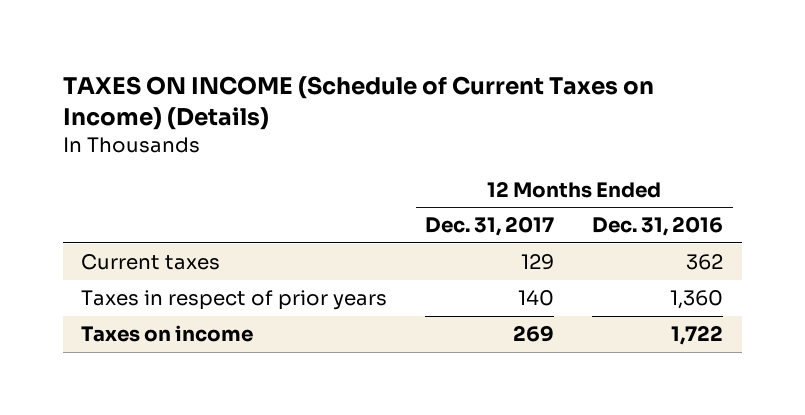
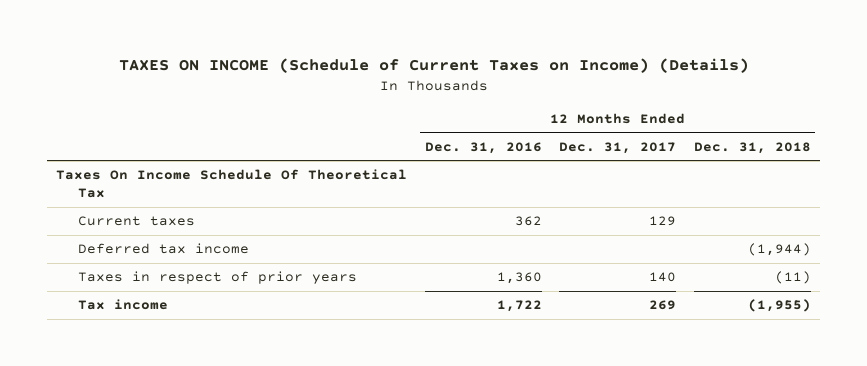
none -> [694,141,812,154] Dec. 31, 2018
none -> [56,169,408,198] Taxes On Income Schedule Of Theoretical Tax
none -> [78,243,250,255] Deferred tax income
[81,325,254,343] Taxes on income -> [78,299,169,311] Tax income

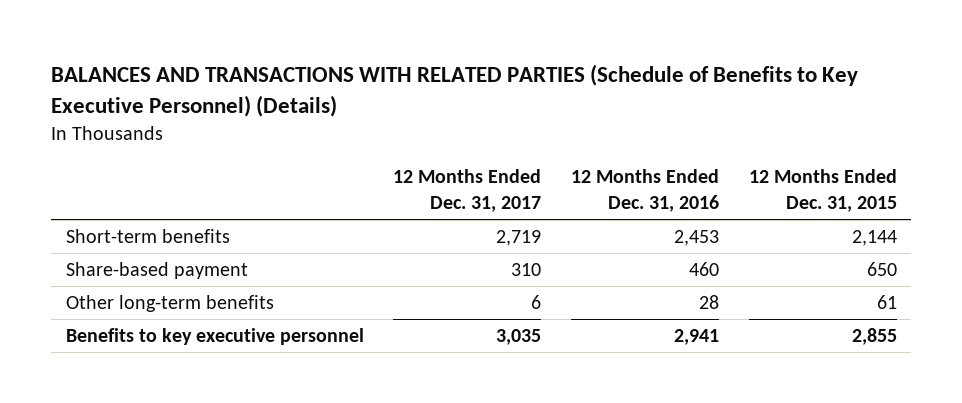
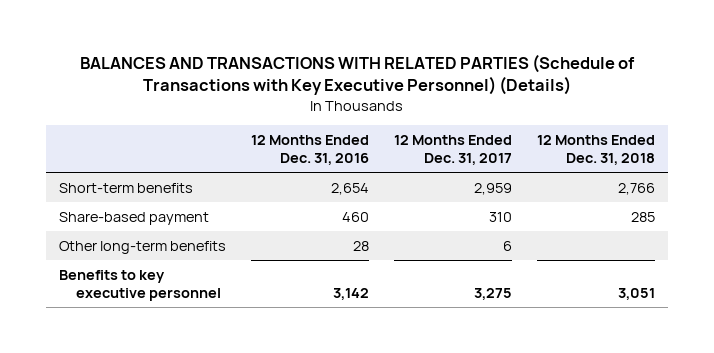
[50,63,858,118] BALANCES AND TRANSACTIONS WITH RELATED PARTIES (Schedule of Benefits to Key Executive Personnel) (Details) -> [80,53,636,96] BALANCES AND TRANSACTIONS WITH RELATED PARTIES (Schedule of Transactions with Key Executive Personnel) (Details)
[748,169,897,213] 12 Months Ended Dec. 31, 2015 -> none
none -> [537,134,656,166] 12 Months Ended Dec. 31, 2018
[496,230,542,247] 2,719 -> [474,182,513,195] 2,959
[673,230,719,247] 2,453 -> [331,182,370,195] 2,654
[496,329,542,346] 3,035 -> [474,287,513,300] 3,275
[673,329,719,346] 2,941 -> [333,287,370,300] 3,142

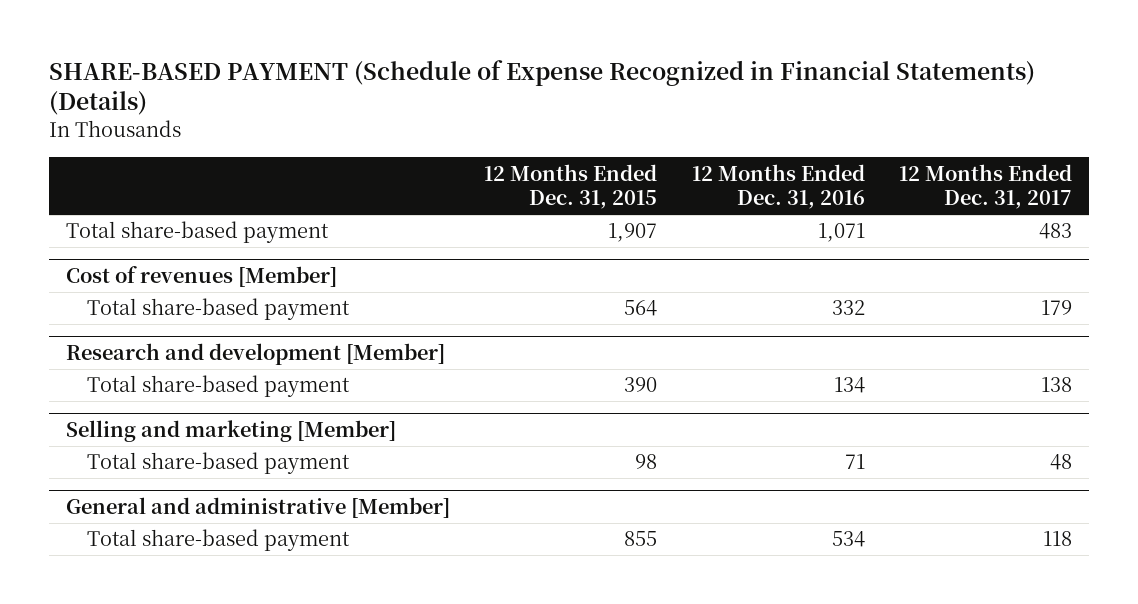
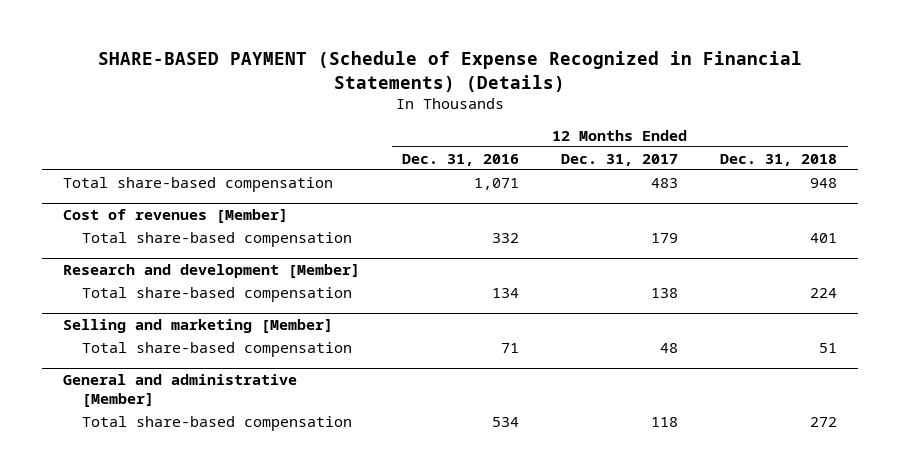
[484,163,658,210] 12 Months Ended Dec. 31, 2015 -> none
none -> [720,153,838,166] Dec. 31, 2018
[65,221,329,244] Total share-based payment -> [62,176,333,192] Total share-based compensation
[86,298,350,321] Total share-based payment -> [81,231,352,247] Total share-based compensation
[86,375,350,398] Total share-based payment -> [81,286,352,302] Total share-based compensation
[86,452,350,475] Total share-based payment -> [81,341,352,357] Total share-based compensation
[86,529,350,552] Total share-based payment -> [81,415,352,431] Total share-based compensation

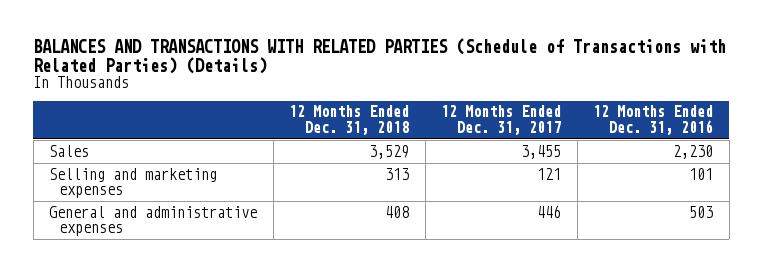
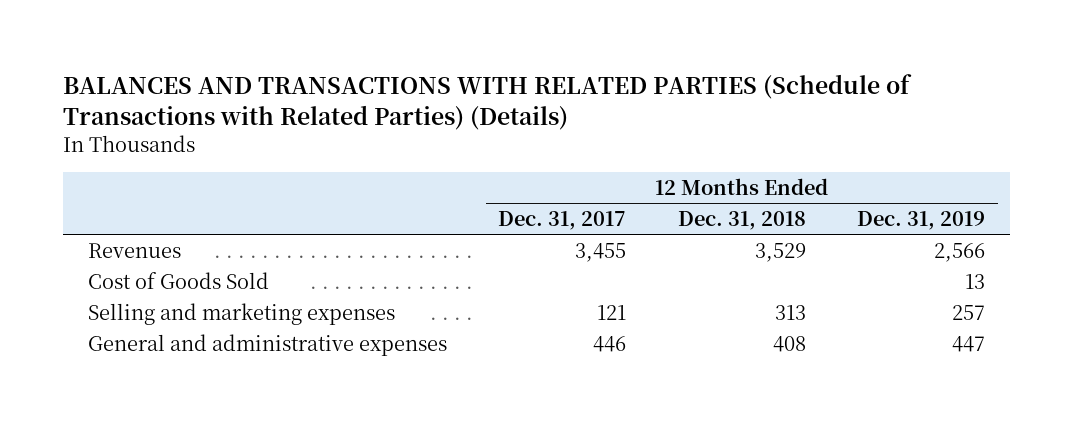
[593,105,714,135] 12 Months Ended Dec. 31, 2016 -> none
none -> [856,211,985,231] Dec. 31, 2019
[49,144,90,157] Sales -> [88,242,182,258] Revenues
none -> [88,271,270,289] Cost of Goods Sold

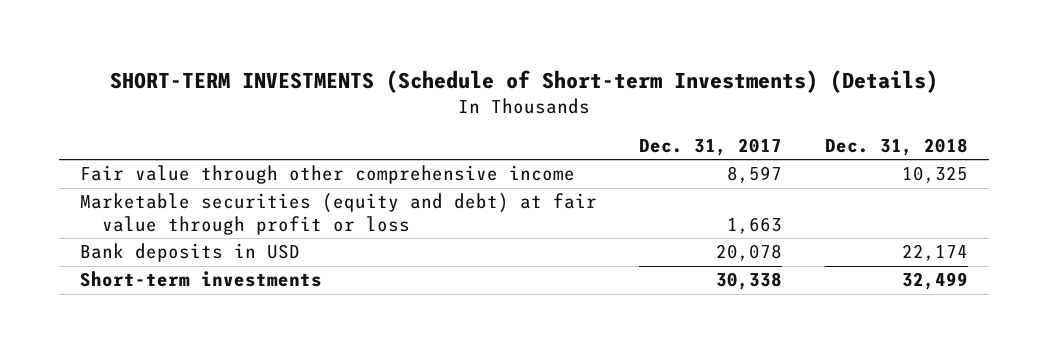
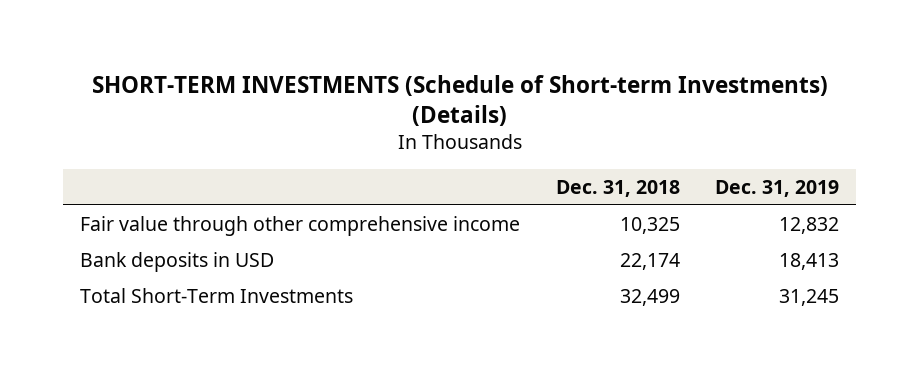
[639,138,783,157] Dec. 31, 2017 -> none
none -> [714,179,839,197] Dec. 31, 2019
[79,193,597,235] Marketable securities (equity and debt) at fair value through profit or loss -> none
[79,271,322,288] Short-term investments -> [80,288,354,304] Total Short-Term Investments

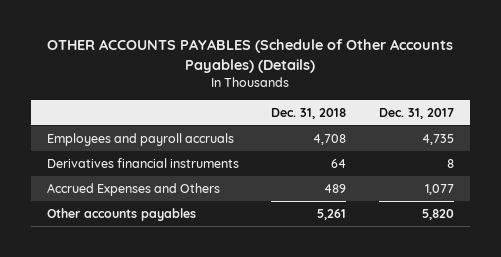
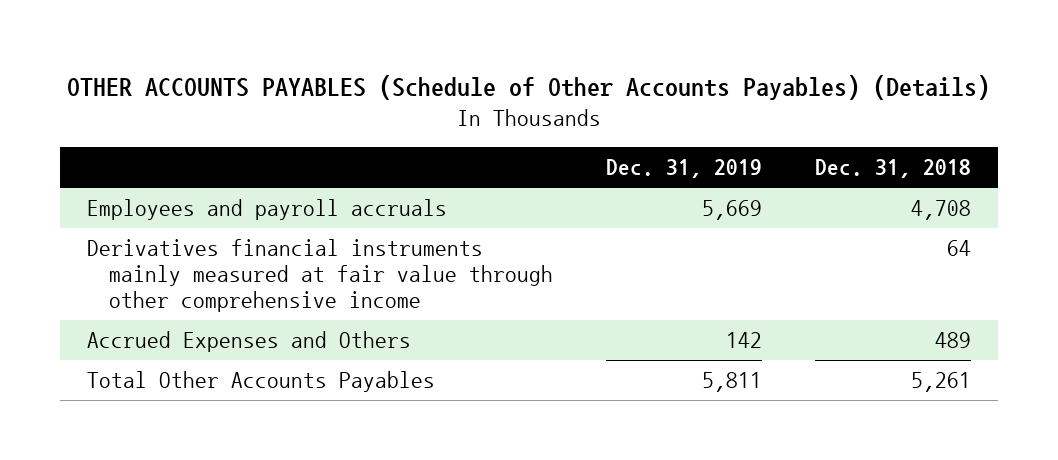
[378,107,454,119] Dec. 31, 2017 -> none
none -> [606,159,763,179] Dec. 31, 2019
[46,157,239,168] Derivatives financial instruments -> [86,239,553,313] Derivatives financial instruments mainly measured at fair value through other comprehensive income
[46,207,196,221] Other accounts payables -> [86,371,435,393] Total Other Accounts Payables

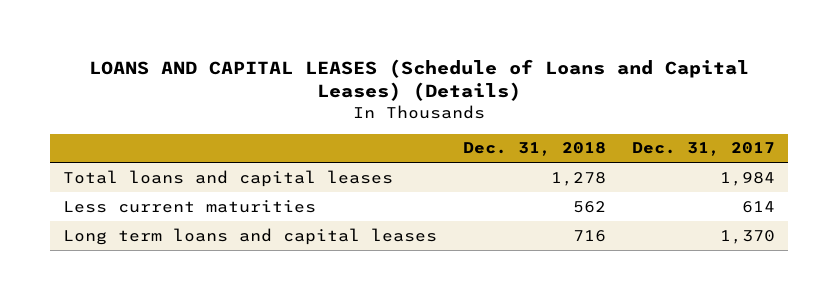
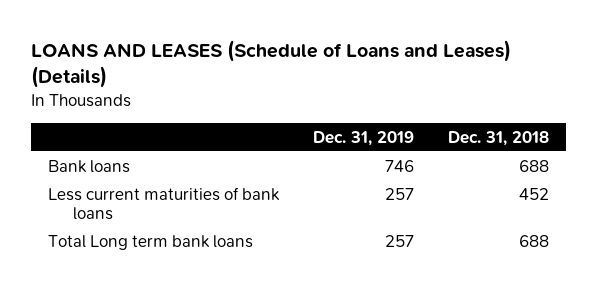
[88,58,749,102] LOANS AND CAPITAL LEASES (Schedule of Loans and Capital Leases) (Details) -> [30,40,511,89] LOANS AND LEASES (Schedule of Loans and Leases) (Details)
[632,142,776,157] Dec. 31, 2017 -> none
none -> [313,130,415,146] Dec. 31, 2019
[62,169,393,187] Total loans and capital leases -> none
none -> [47,159,130,173] Bank loans
[62,199,316,213] Less current maturities -> [47,186,280,220] Less current maturities of bank loans
[572,200,606,213] 562 -> [519,187,550,200] 452
[62,227,437,245] Long term loans and capital leases -> [47,234,253,250] Total Long term bank loans
[572,229,606,242] 716 -> [519,234,550,247] 688

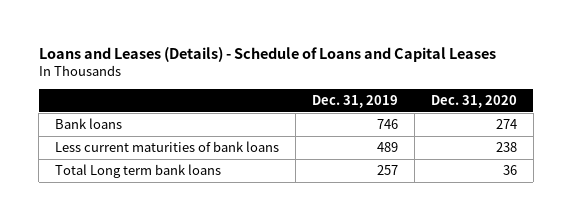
[30,40,511,89] LOANS AND LEASES (Schedule of Loans and Leases) (Details) -> [38,46,496,62] Loans and Leases (Details) - Schedule of Loans and Capital Leases
[448,130,550,146] Dec. 31, 2018 -> none
none -> [430,94,517,108] Dec. 31, 2020
[385,187,415,200] 257 -> [377,142,399,153] 489

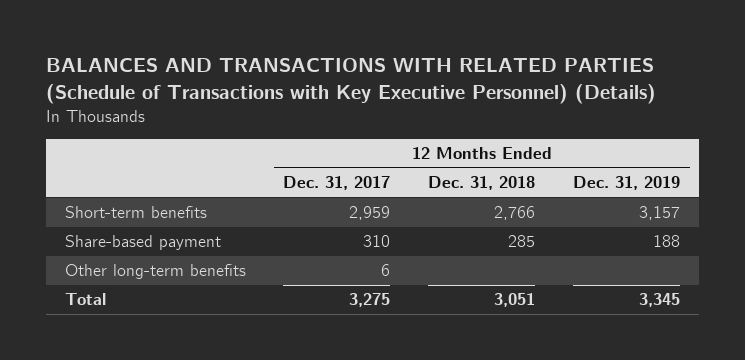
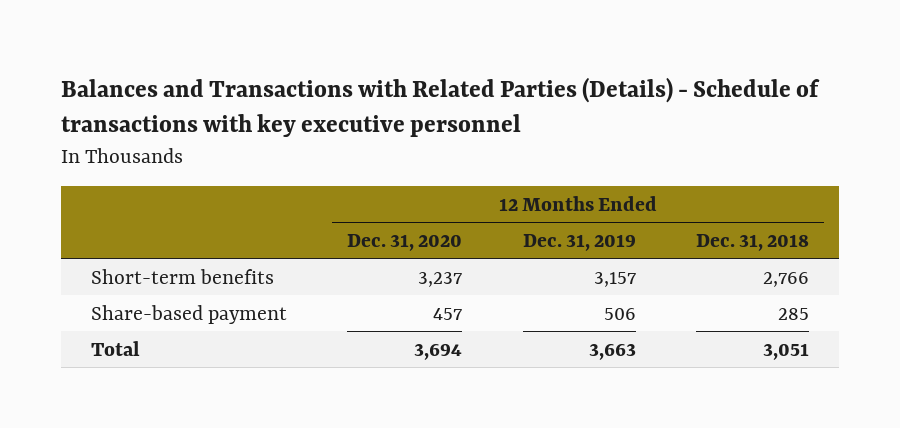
[45,58,656,104] BALANCES AND TRANSACTIONS WITH RELATED PARTIES (Schedule of Transactions with Key Executive Personnel) (Details) -> [60,76,820,138] Balances and Transactions with Related Parties (Details) - Schedule of transactions with key executive personnel
[283,176,391,191] Dec. 31, 2017 -> none
none -> [347,233,463,251] Dec. 31, 2020
[64,264,246,280] Other long-term benefits -> none
[653,235,681,248] 188 -> [603,307,636,320] 506
[639,293,681,308] 3,345 -> [588,342,636,360] 3,663

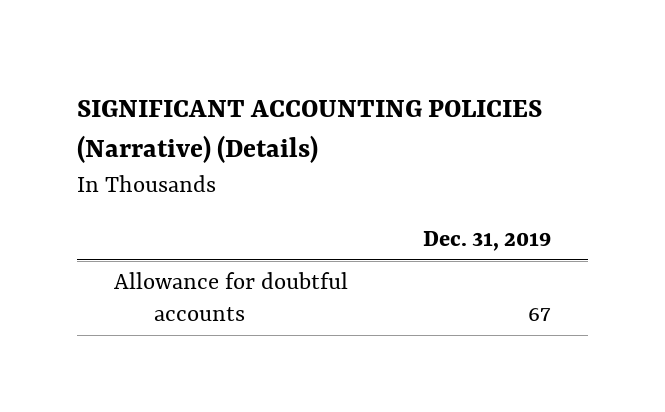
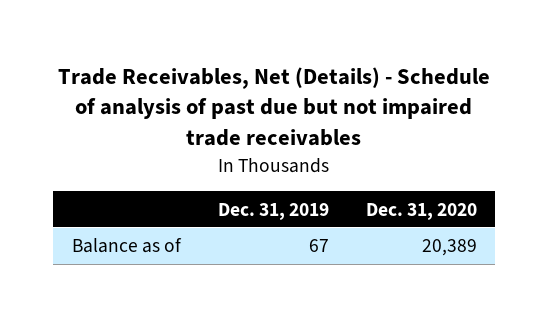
[77,100,543,164] SIGNIFICANT ACCOUNTING POLICIES (Narrative) (Details) -> [58,66,491,146] Trade Receivables, Net (Details) - Schedule of analysis of past due but not impaired trade receivables
none -> [365,202,477,220] Dec. 31, 2020
[114,272,349,322] Allowance for doubtful accounts -> [71,238,182,254] Balance as of

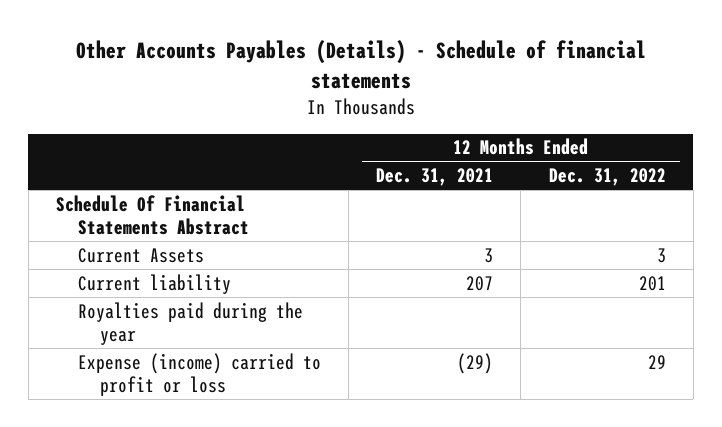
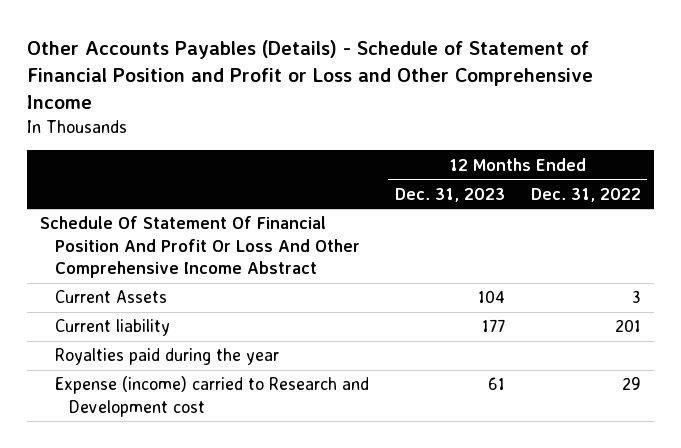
[75,40,646,90] Other Accounts Payables (Details) - Schedule of financial statements -> [27,39,594,110] Other Accounts Payables (Details) - Schedule of Statement of Financial Position and Profit or Loss and Other Comprehensive Income
[376,168,494,187] Dec. 31, 2021 -> none
none -> [394,187,505,202] Dec. 31, 2023
[56,194,249,235] Schedule Of Financial Statements Abstract -> none
none -> [40,216,360,279] Schedule Of Statement Of Financial Position And Profit Or Loss And Other Comprehensive Income Abstract
[77,352,321,396] Expense (income) carried to profit or loss -> [54,376,369,417] Expense (income) carried to Research and Development cost

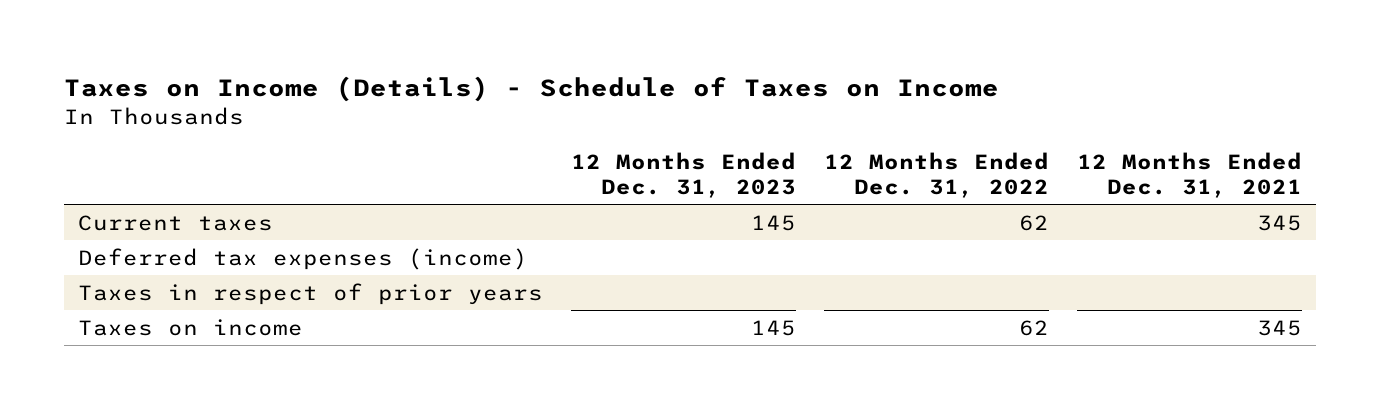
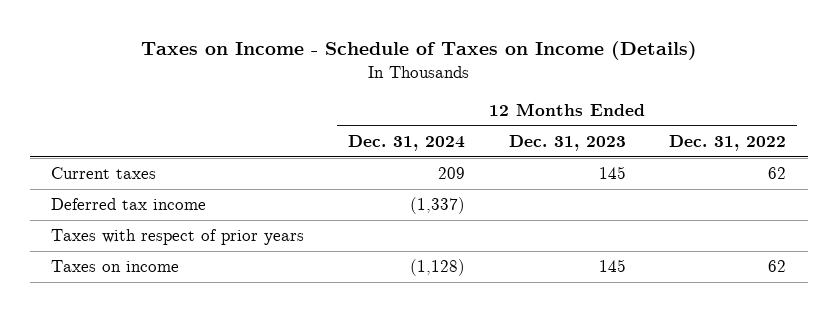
[64,76,1000,103] Taxes on Income (Details) - Schedule of Taxes on Income -> [140,41,697,61] Taxes on Income - Schedule of Taxes on Income (Details)
[1077,151,1303,198] 12 Months Ended Dec. 31, 2021 -> none
none -> [348,134,466,151] Dec. 31, 2024
[78,247,529,270] Deferred tax expenses (income) -> [51,198,207,211] Deferred tax income
[78,282,544,305] Taxes in respect of prior years -> [51,229,305,246] Taxes with respect of prior years

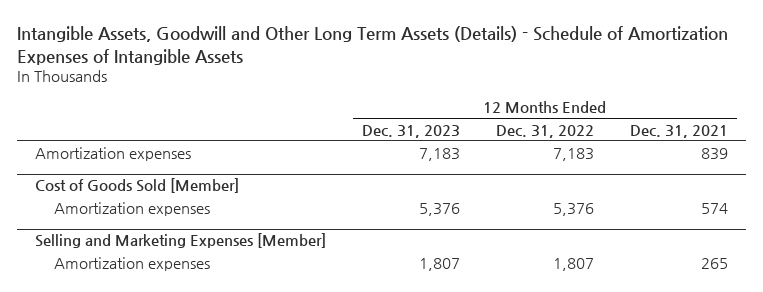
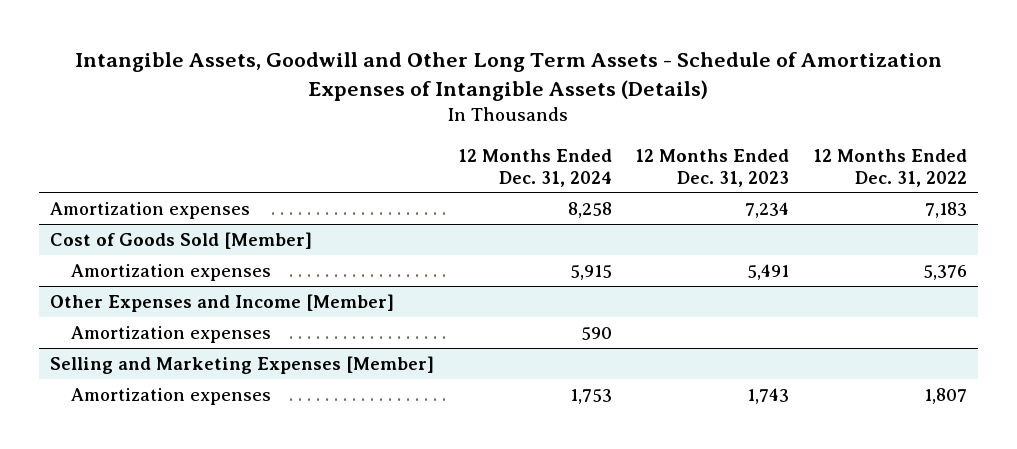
[16,26,728,65] Intangible Assets, Goodwill and Other Long Term Assets (Details) - Schedule of Amortization Expenses of Intangible Assets -> [75,52,943,102] Intangible Assets, Goodwill and Other Long Term Assets - Schedule of Amortization Expenses of Intangible Assets (Details)
[630,124,729,138] Dec. 31, 2021 -> none
none -> [457,148,612,187] 12 Months Ended Dec. 31, 2024
[418,148,460,162] 7,183 -> [745,201,790,218] 7,234
[418,203,460,217] 5,376 -> [747,263,790,280] 5,491
none -> [50,293,395,312] Other Expenses and Income [Member]
none -> [70,325,271,343] Amortization expenses
[418,258,460,272] 1,807 -> [747,387,790,404] 1,743

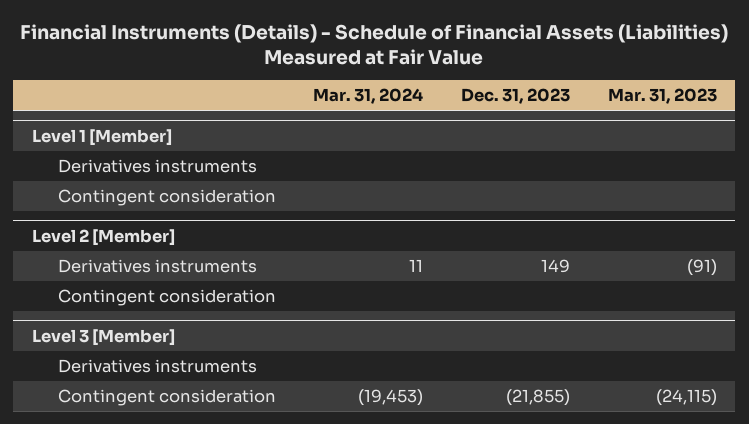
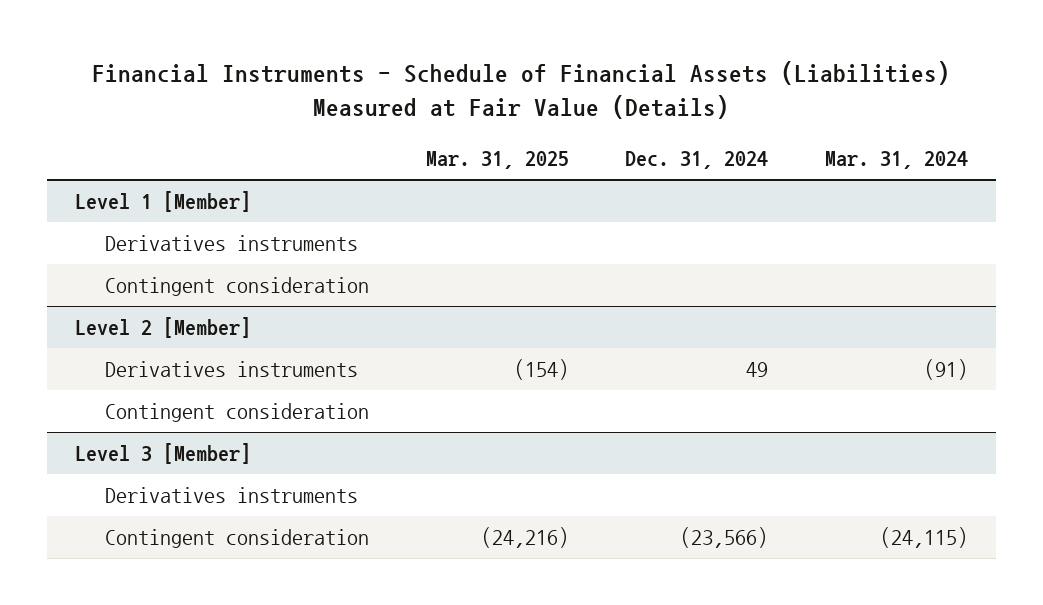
[20,23,729,66] Financial Instruments (Details) - Schedule of Financial Assets (Liabilities) Measured at Fair Value -> [92,60,951,119] Financial Instruments - Schedule of Financial Assets (Liabilities) Measured at Fair Value (Details)
[460,88,570,105] Dec. 31, 2023 -> none
[607,88,717,105] Mar. 31, 2023 -> none
none -> [425,150,569,169] Mar. 31, 2025
none -> [625,150,769,169] Dec. 31, 2024
[409,258,424,272] 11 -> [923,359,968,381] (91)
[358,388,424,406] (19,453) -> [879,527,968,549] (24,115)

